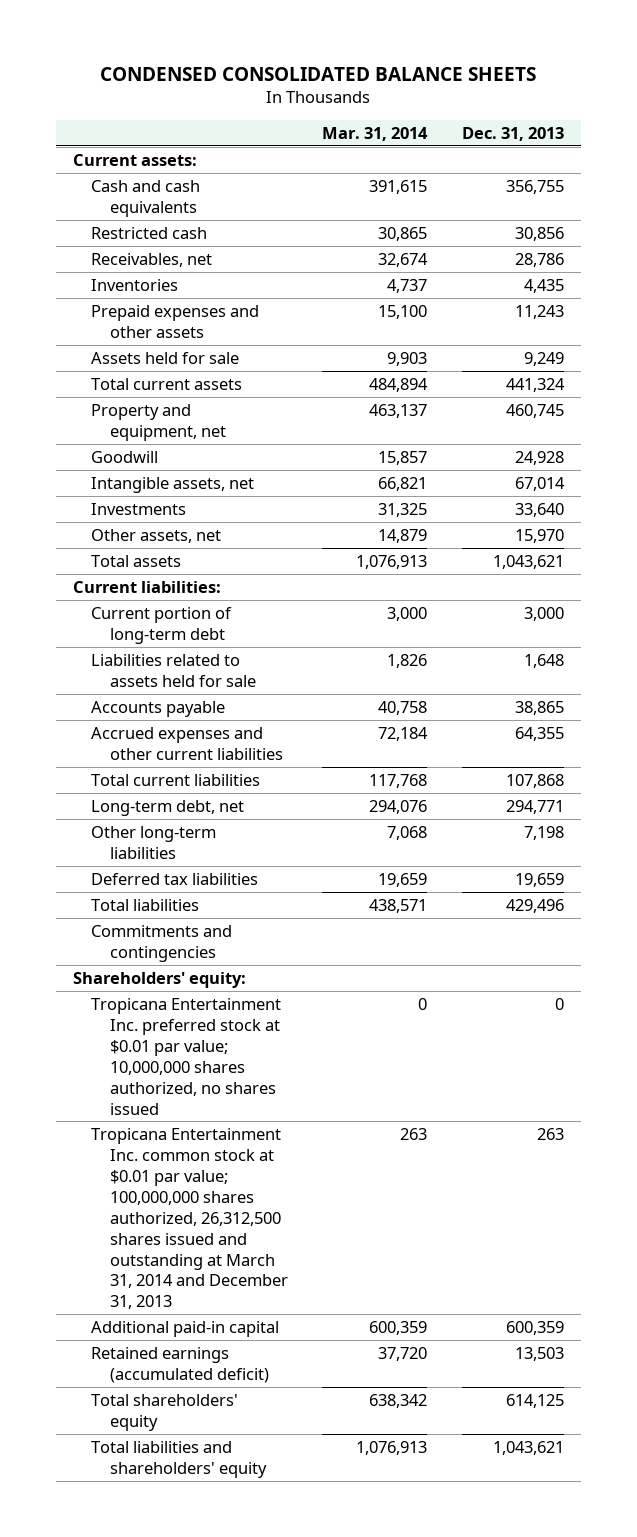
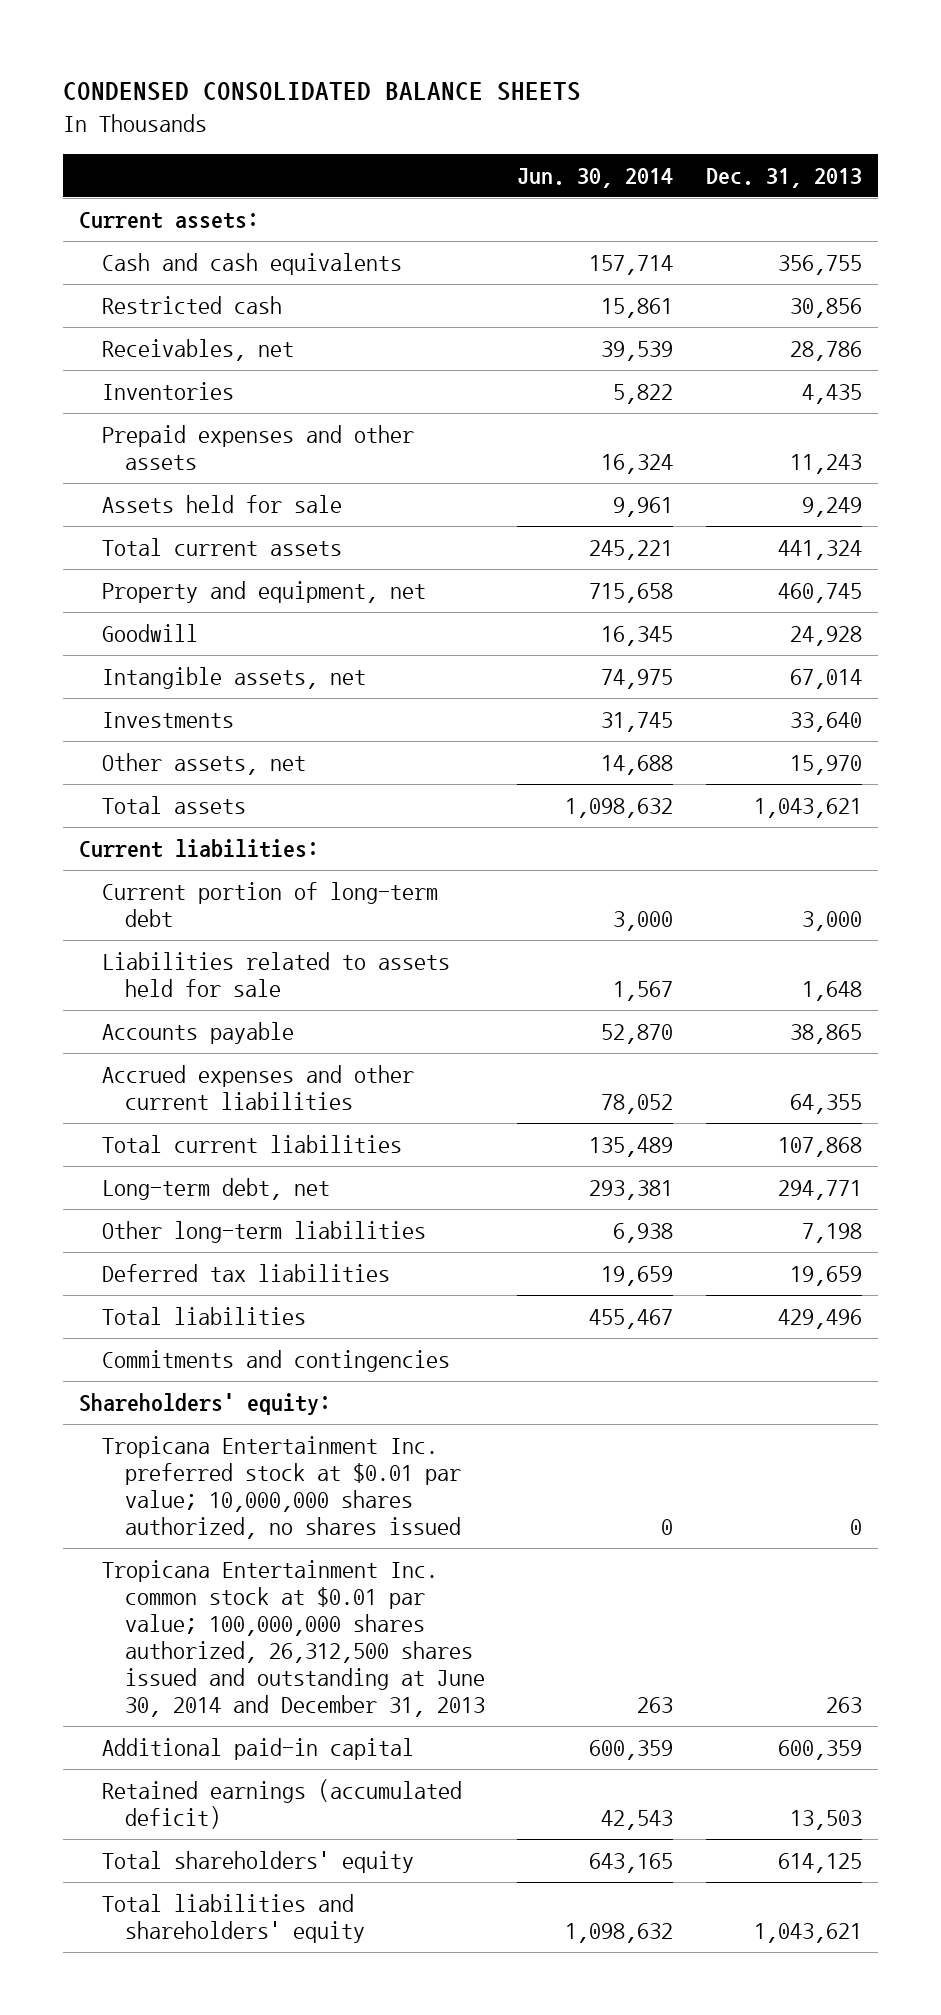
[322,126,429,141] Mar. 31, 2014 -> none
none -> [517,167,674,188] Jun. 30, 2014
[91,1127,288,1310] Tropicana Entertainment Inc. common stock at $0.01 par value; 100,000,000 shares authorized, 26,312,500 shares issued and outstanding at March 31, 2014 and December 31, 2013 -> [102,1559,485,1718] Tropicana Entertainment Inc. common stock at $0.01 par value; 100,000,000 shares authorized, 26,312,500 shares issued and outstanding at June 30, 2014 and December 31, 2013

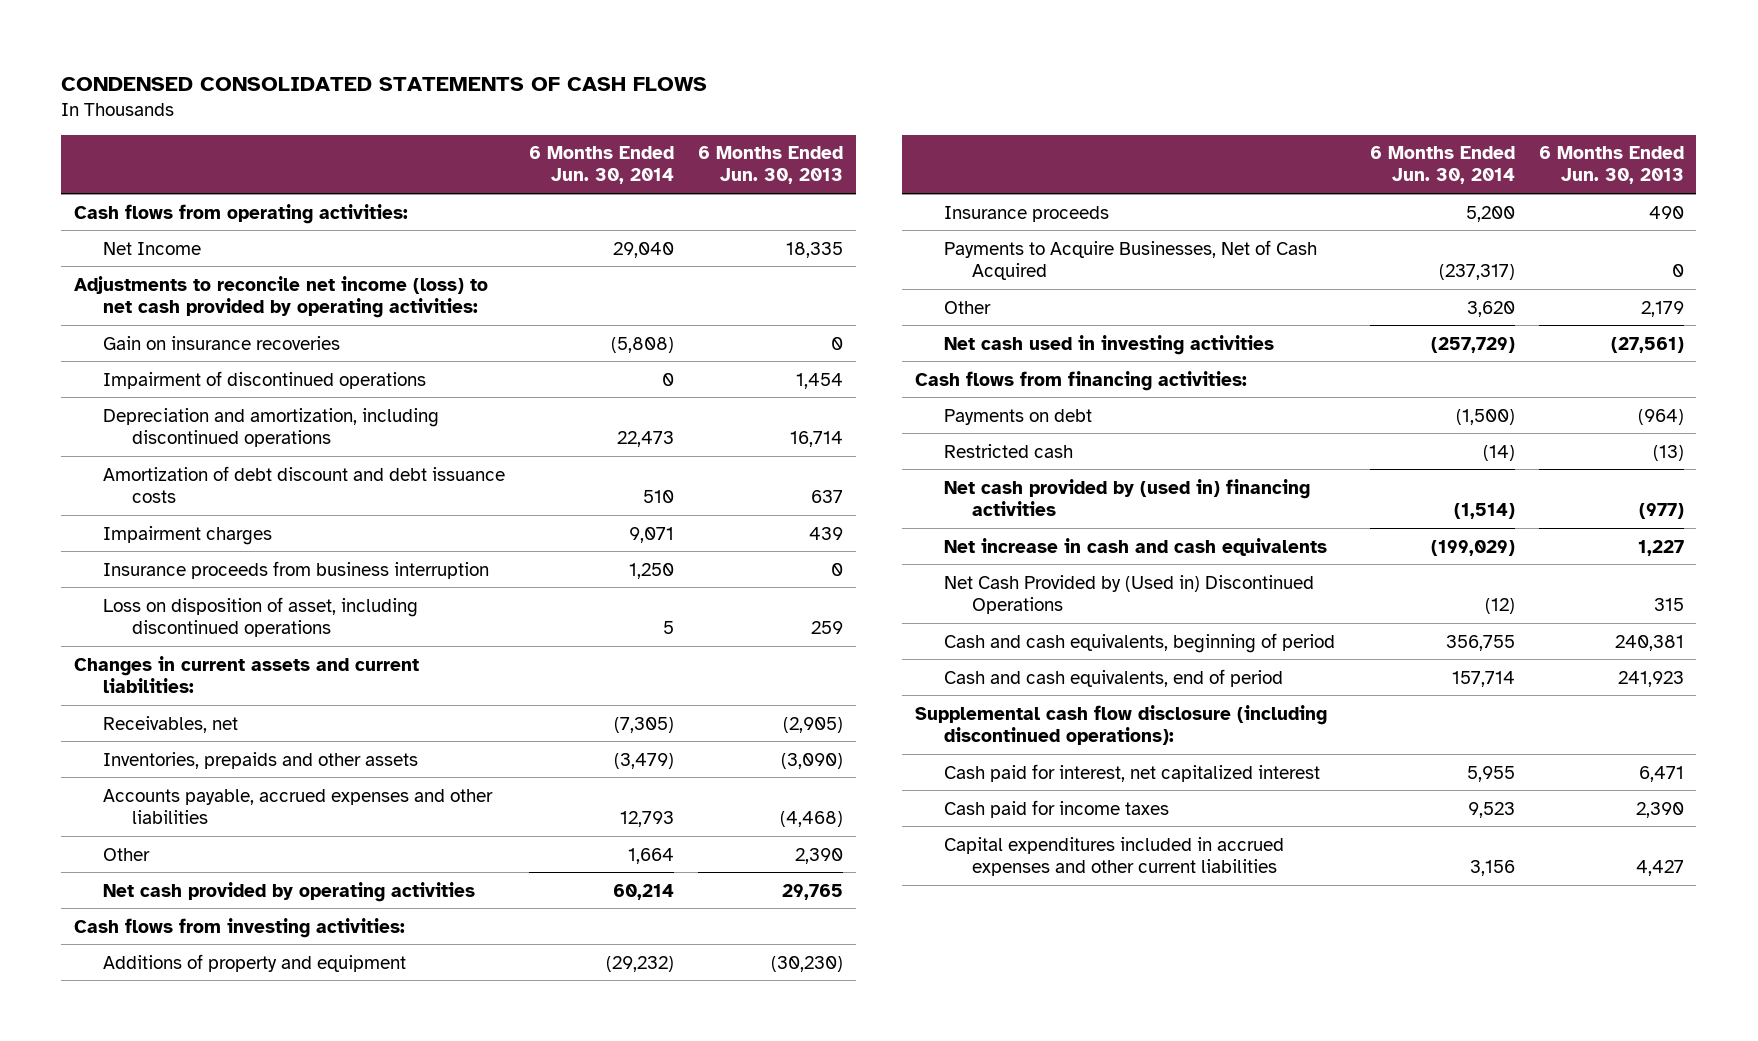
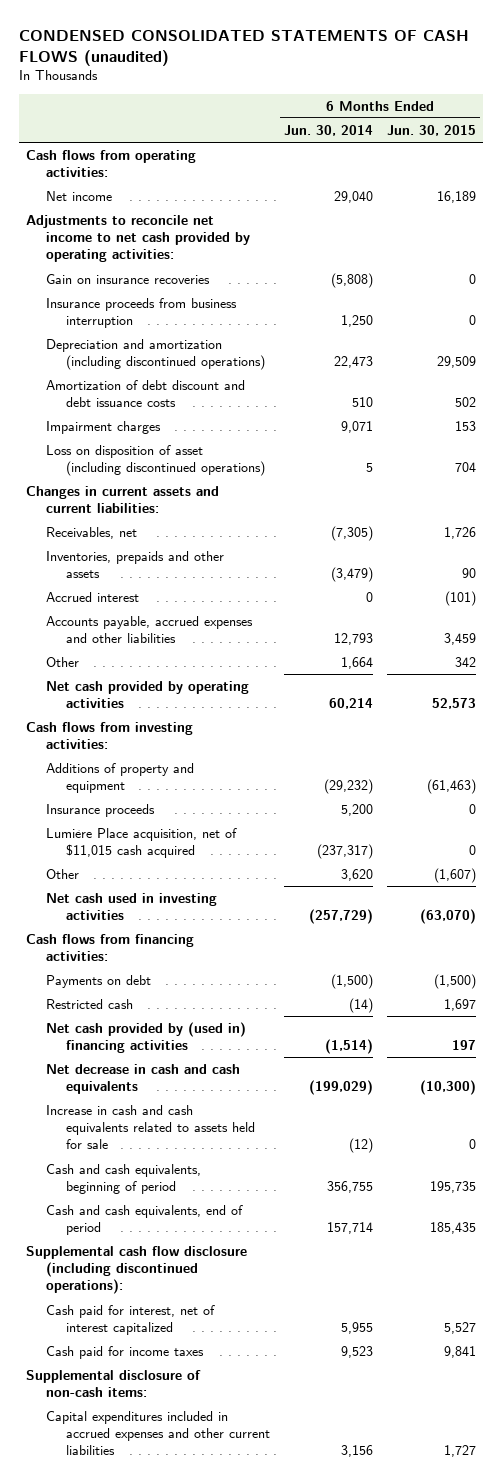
[61,76,708,91] CONDENSED CONSOLIDATED STATEMENTS OF CASH FLOWS -> [19,29,470,66] CONDENSED CONSOLIDATED STATEMENTS OF CASH FLOWS (unaudited)
[698,146,844,185] 6 Months Ended Jun. 30, 2013 -> none
none -> [387,124,477,136] Jun. 30, 2015
[102,241,201,255] Net Income -> [46,190,113,201] Net income
[73,275,488,318] Adjustments to reconcile net income (loss) to net cash provided by operating activities: -> [26,214,251,263] Adjustments to reconcile net income to net cash provided by operating activities:
[102,370,426,389] Impairment of discontinued operations -> none
[102,560,489,579] Insurance proceeds from business interruption -> [46,297,238,329] Insurance proceeds from business interruption
[102,407,439,447] Depreciation and amortization, including discontinued operations -> [46,338,265,371] Depreciation and amortization (including discontinued operations)
[102,596,418,637] Loss on disposition of asset, including discontinued operations -> [46,444,265,477] Loss on disposition of asset (including discontinued operations)
none -> [46,591,140,602] Accrued interest
[943,239,1317,280] Payments to Acquire Businesses, Net of Cash Acquired -> [46,827,238,859] Lumière Place acquisition, net of $11,015 cash acquired
[943,537,1327,556] Net increase in cash and cash equivalents -> [46,1063,241,1095] Net decrease in cash and cash equivalents
[943,574,1314,614] Net Cash Provided by (Used in) Discontinued Operations -> [46,1104,255,1150] Increase in cash and cash equivalents related to assets held for sale
[943,763,1320,782] Cash paid for interest, net capitalized interest -> [46,1304,216,1336] Cash paid for interest, net of interest capitalized
none -> [26,1369,202,1398] Supplemental disclosure of non-cash items:

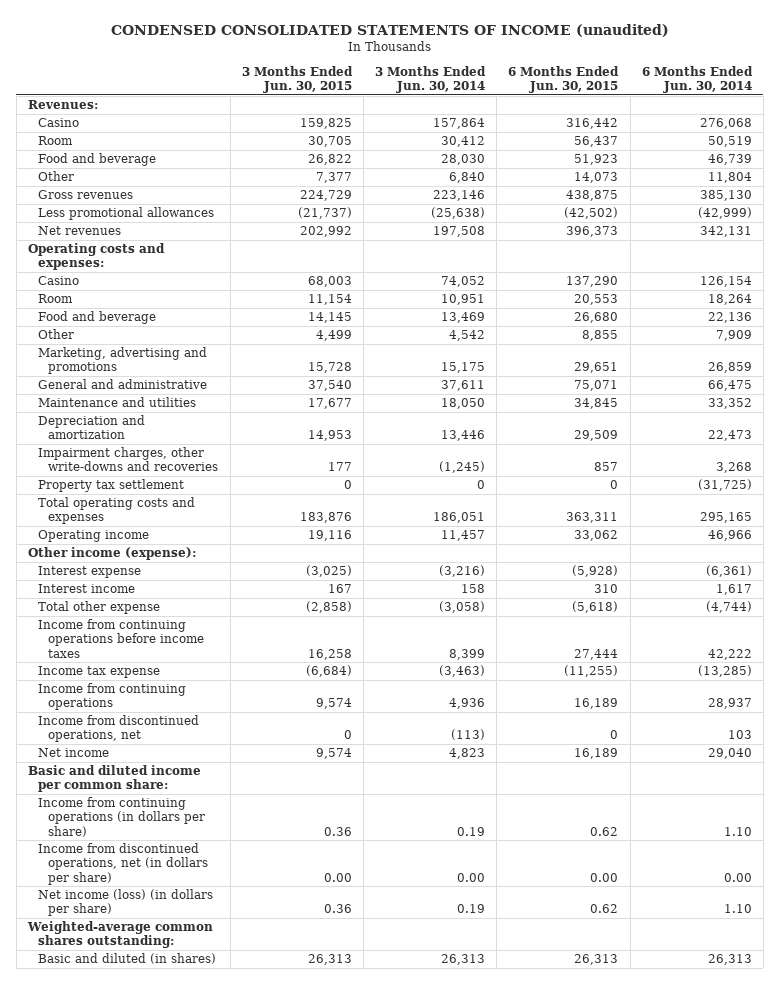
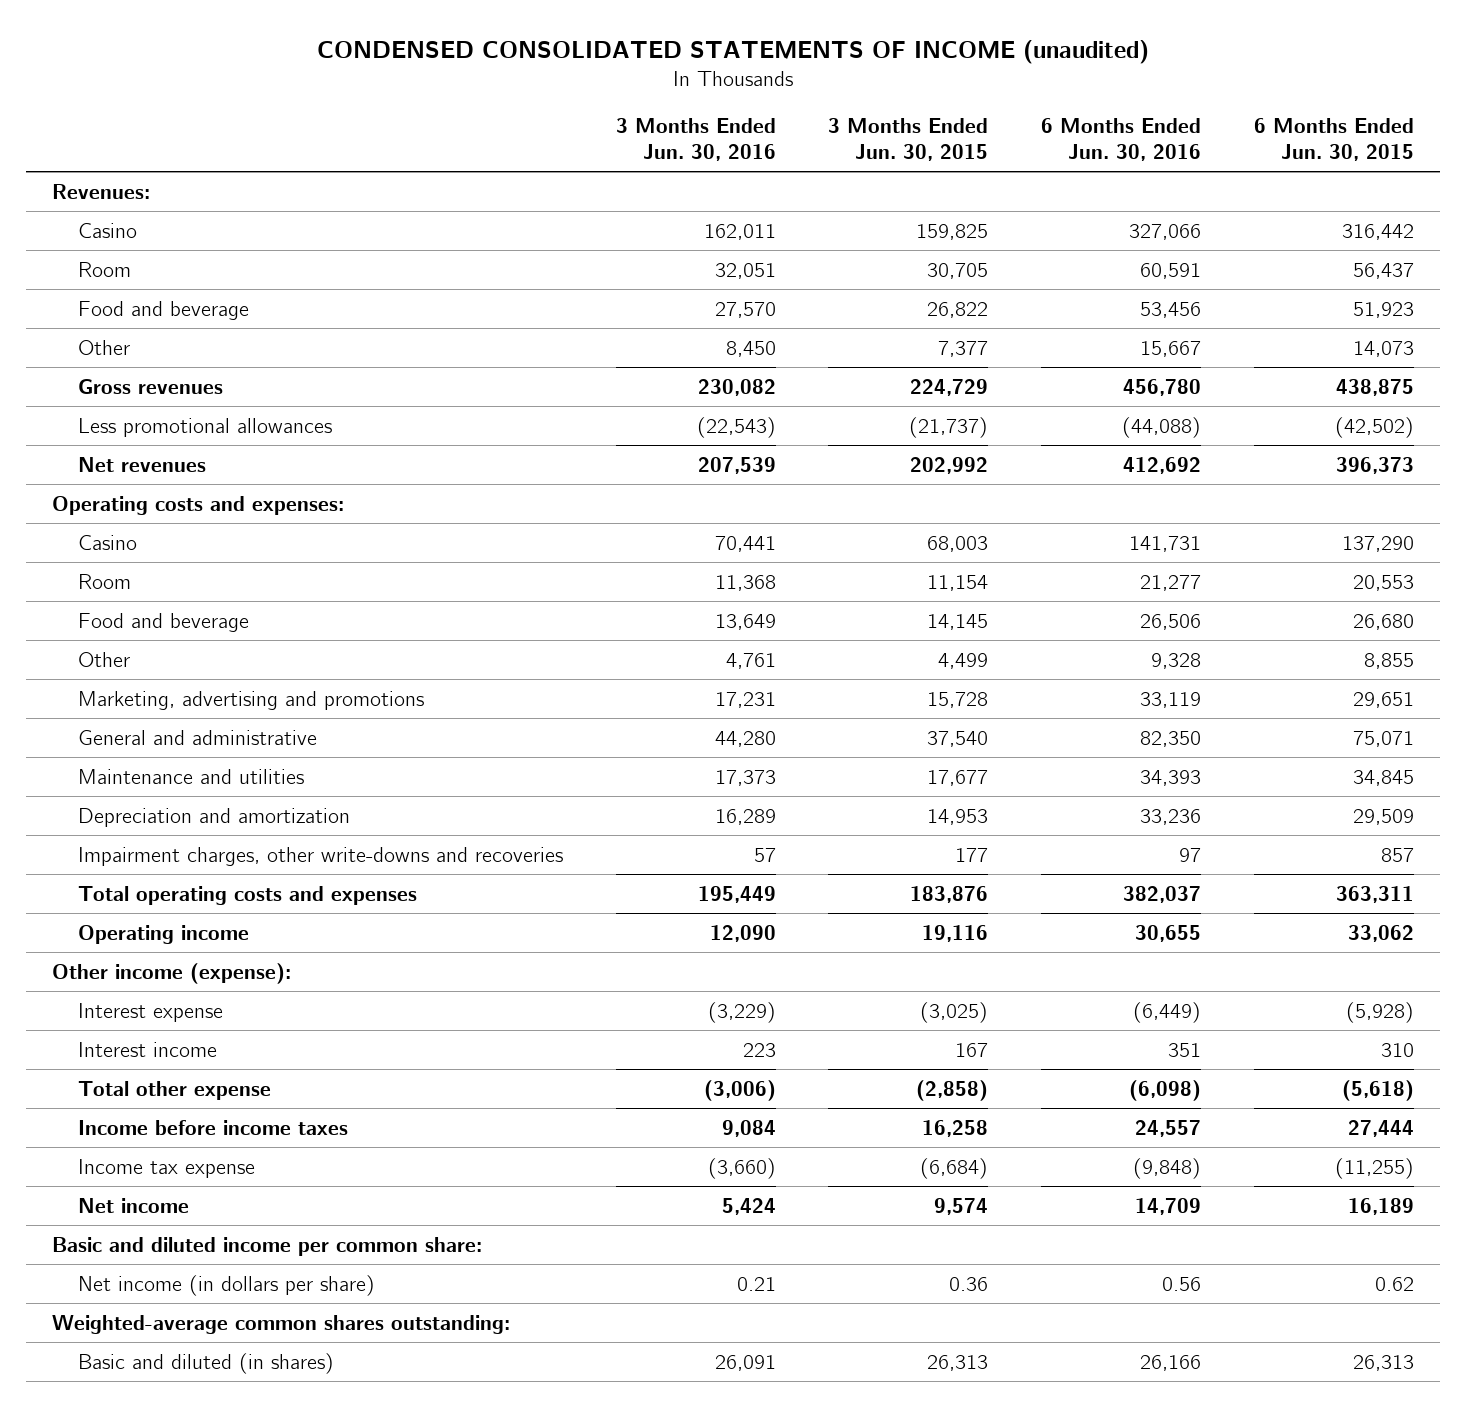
[375,66,487,94] 3 Months Ended Jun. 30, 2014 -> none
[641,66,753,94] 6 Months Ended Jun. 30, 2014 -> none
none -> [615,118,776,161] 3 Months Ended Jun. 30, 2016
none -> [1041,118,1202,161] 6 Months Ended Jun. 30, 2016
[38,479,185,493] Property tax settlement -> none
[38,619,205,658] Income from continuing operations before income taxes -> [77,1119,348,1135] Income before income taxes
[38,683,187,711] Income from continuing operations -> none
[38,715,200,743] Income from discontinued operations, net -> none
[38,797,206,837] Income from continuing operations (in dollars per share) -> none
[38,843,209,885] Income from discontinued operations, net (in dollars per share) -> none
[38,889,214,917] Net income (loss) (in dollars per share) -> [77,1274,375,1296] Net income (in dollars per share)

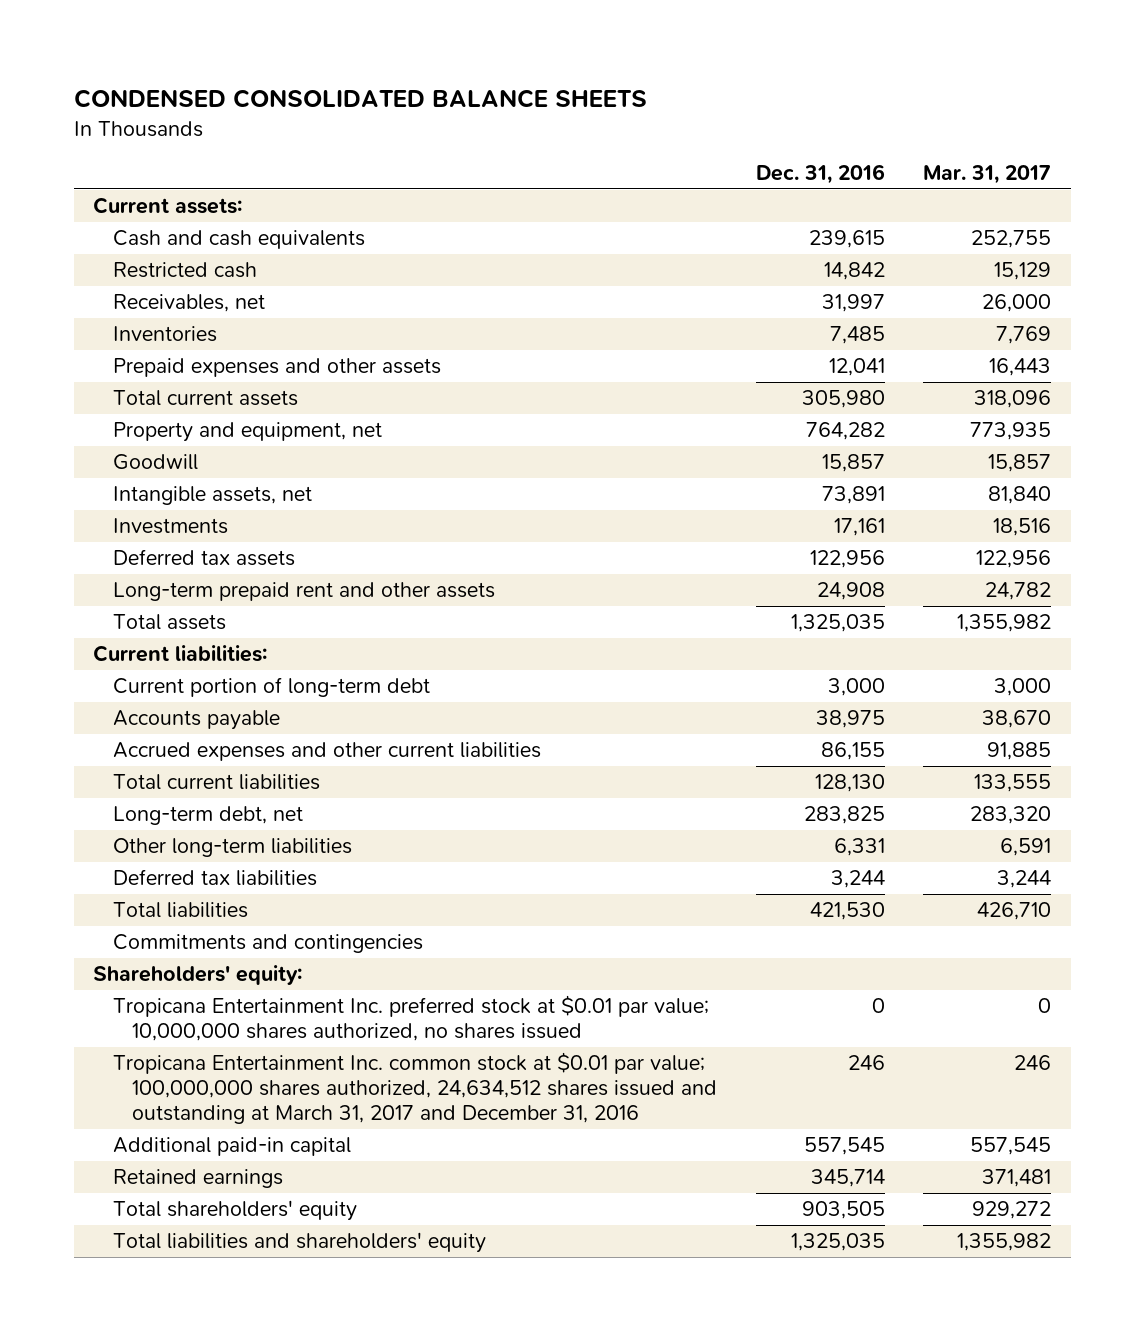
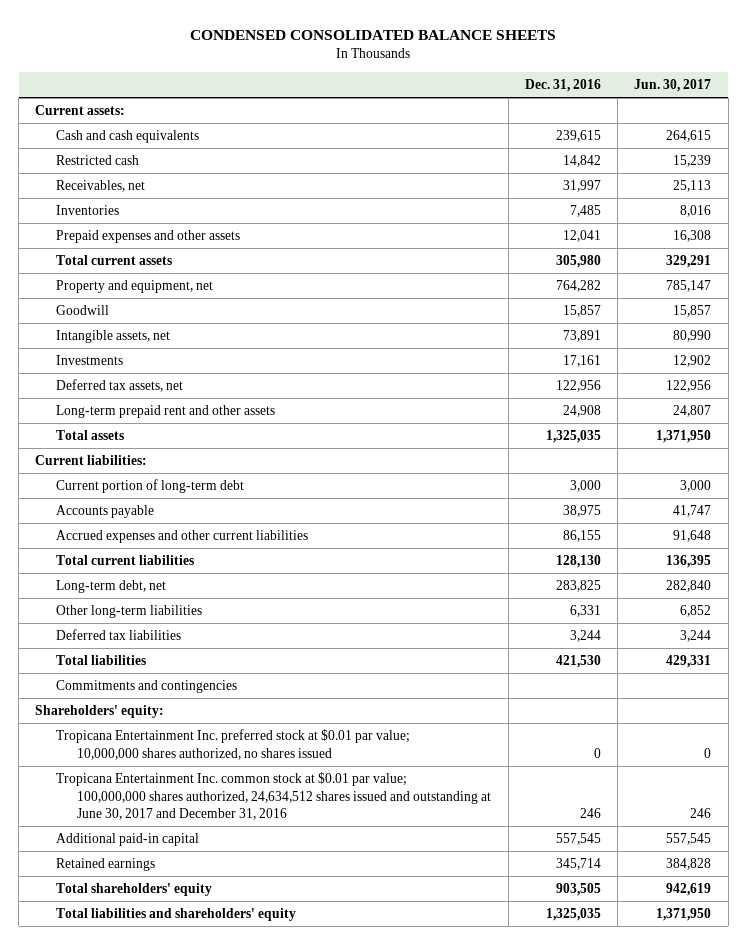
[923,165,1052,185] Mar. 31, 2017 -> none
none -> [634,78,712,92] Jun. 30, 2017
[112,549,295,567] Deferred tax assets -> [56,379,184,393] Deferred tax assets, net
[112,1052,717,1125] Tropicana Entertainment Inc. common stock at $0.01 par value; 100,000,000 shares authorized, 24,634,512 shares issued and outstanding at March 31, 2017 and December 31, 2016 -> [56,772,492,821] Tropicana Entertainment Inc. common stock at $0.01 par value; 100,000,000 shares authorized, 24,634,512 shares issued and outstanding at June 30, 2017 and December 31, 2016

